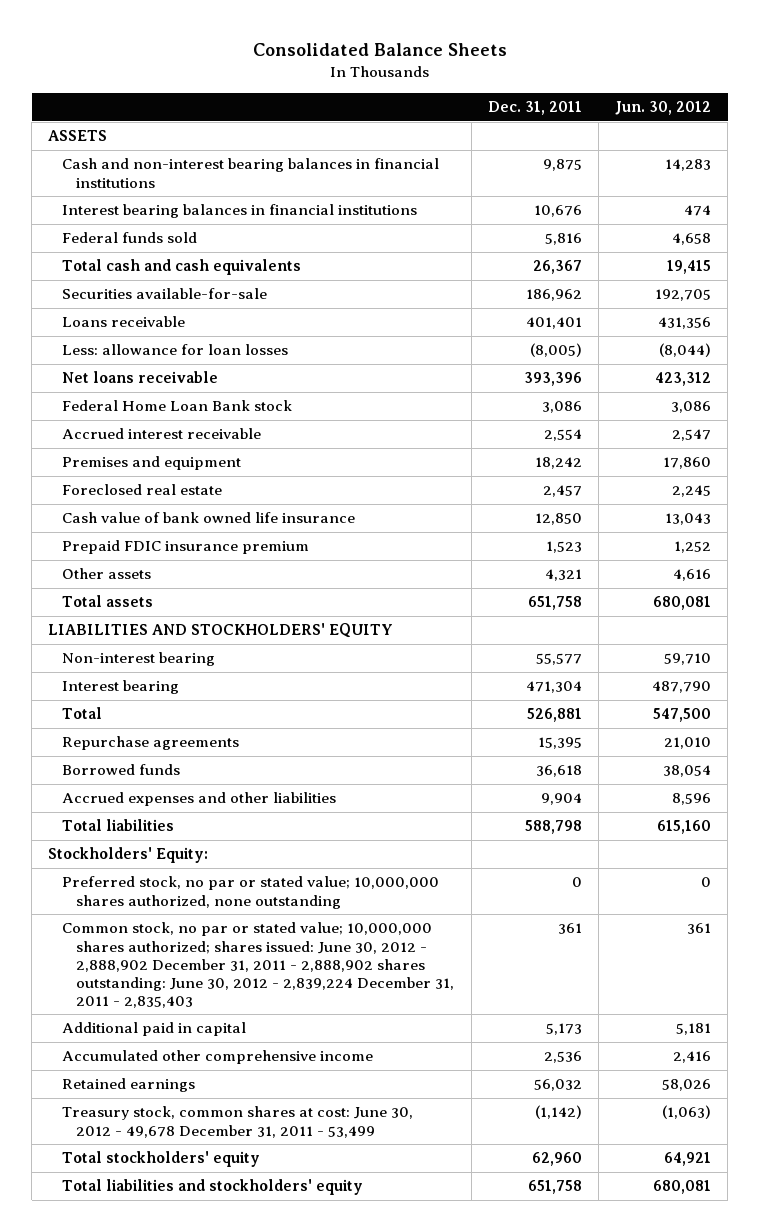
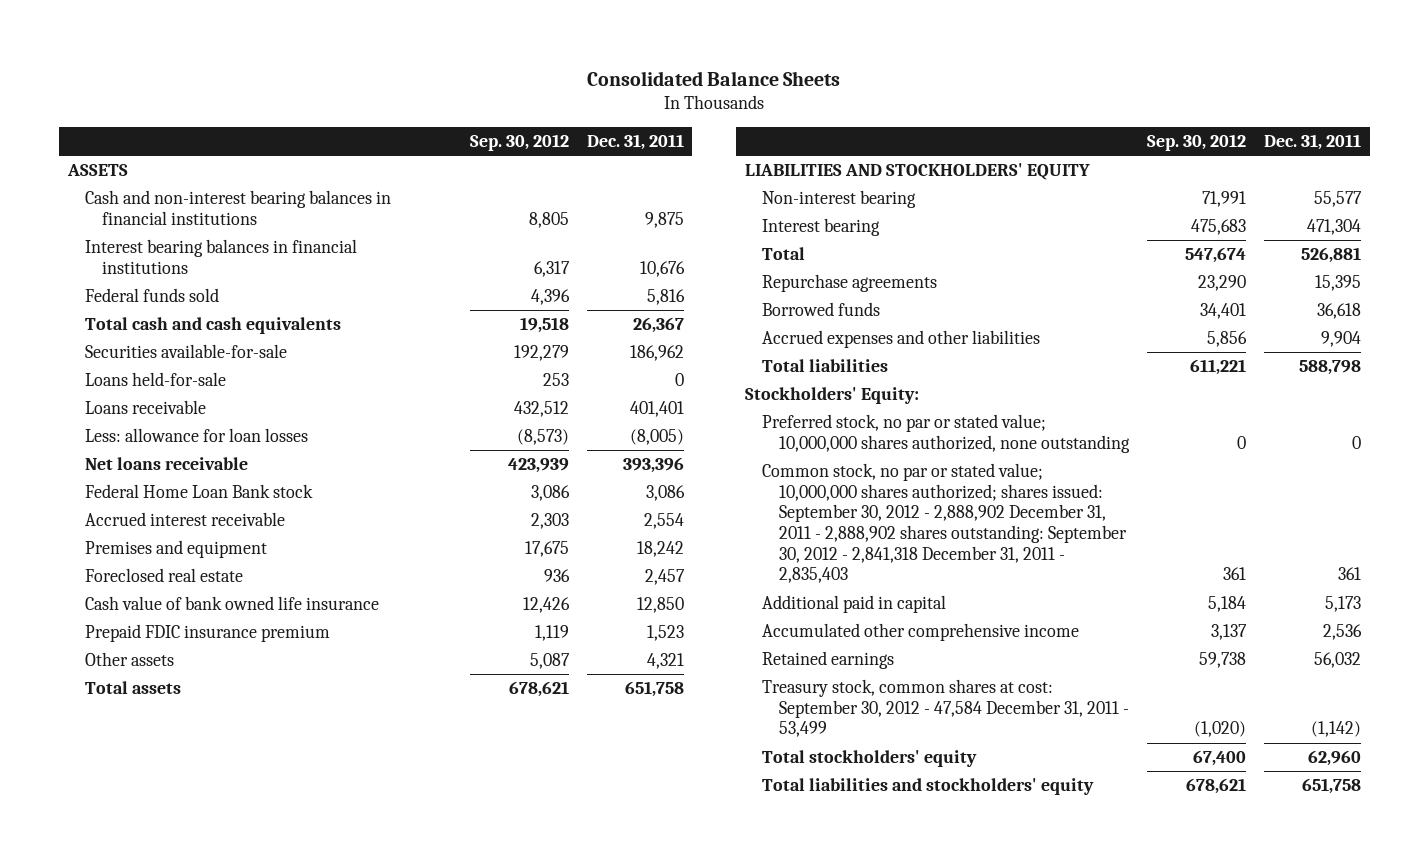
[615,101,712,116] Jun. 30, 2012 -> none
none -> [469,133,569,151] Sep. 30, 2012
none -> [84,372,226,387] Loans held-for-sale
[62,922,455,1008] Common stock, no par or stated value; 10,000,000 shares authorized; shares issued: June 30, 2012 - 2,888,902 December 31, 2011 - 2,888,902 shares outstanding: June 30, 2012 - 2,839,224 December 31, 2011 - 2,835,403 -> [762,463,1128,584] Common stock, no par or stated value; 10,000,000 shares authorized; shares issued: September 30, 2012 - 2,888,902 December 31, 2011 - 2,888,902 shares outstanding: September 30, 2012 - 2,841,318 December 31, 2011 - 2,835,403
[62,1106,414,1138] Treasury stock, common shares at cost: June 30, 2012 - 49,678 December 31, 2011 - 53,499 -> [762,679,1130,738] Treasury stock, common shares at cost: September 30, 2012 - 47,584 December 31, 2011 - 53,499

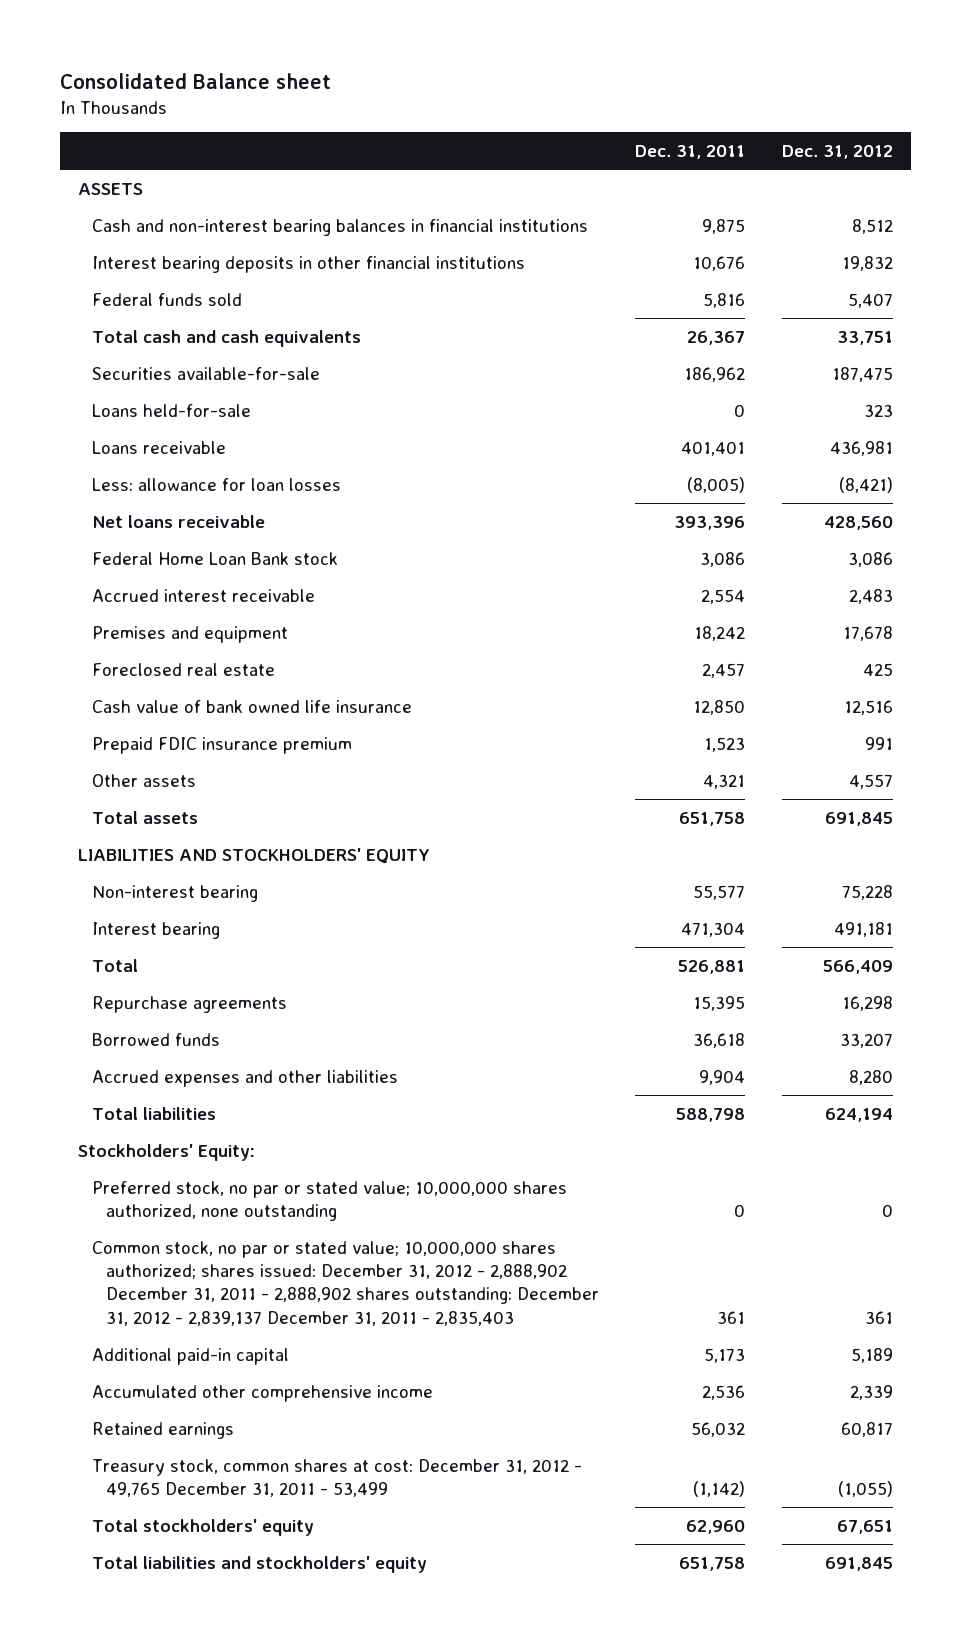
[587,70,841,86] Consolidated Balance Sheets -> [59,72,331,89] Consolidated Balance sheet
[469,133,569,151] Sep. 30, 2012 -> none
none -> [781,145,893,160] Dec. 31, 2012
[84,239,357,274] Interest bearing balances in financial institutions -> [92,255,526,273] Interest bearing deposits in other financial institutions
[762,463,1128,584] Common stock, no par or stated value; 10,000,000 shares authorized; shares issued: September 30, 2012 - 2,888,902 December 31, 2011 - 2,888,902 shares outstanding: September 30, 2012 - 2,841,318 December 31, 2011 - 2,835,403 -> [92,1240,600,1326] Common stock, no par or stated value; 10,000,000 shares authorized; shares issued: December 31, 2012 - 2,888,902 December 31, 2011 - 2,888,902 shares outstanding: December 31, 2012 - 2,839,137 December 31, 2011 - 2,835,403
[762,595,947,614] Additional paid in capital -> [92,1347,290,1365] Additional paid-in capital
[762,679,1130,738] Treasury stock, common shares at cost: September 30, 2012 - 47,584 December 31, 2011 - 53,499 -> [92,1458,583,1498] Treasury stock, common shares at cost: December 31, 2012 - 49,765 December 31, 2011 - 53,499

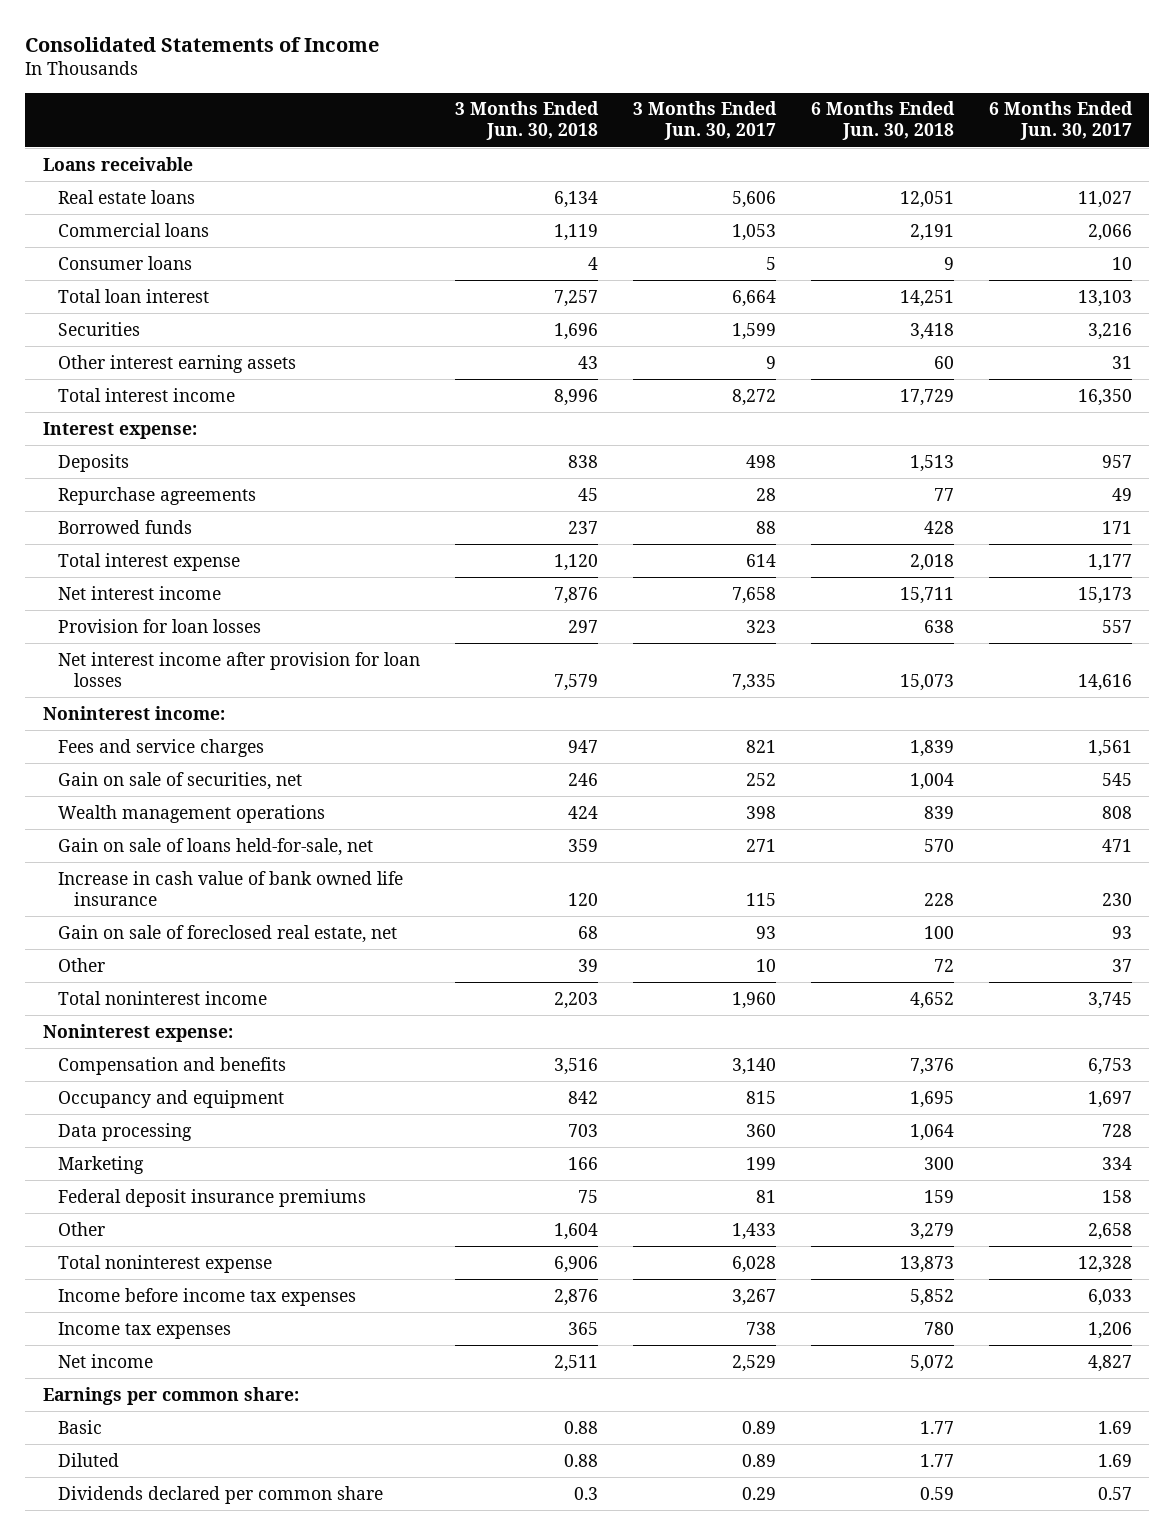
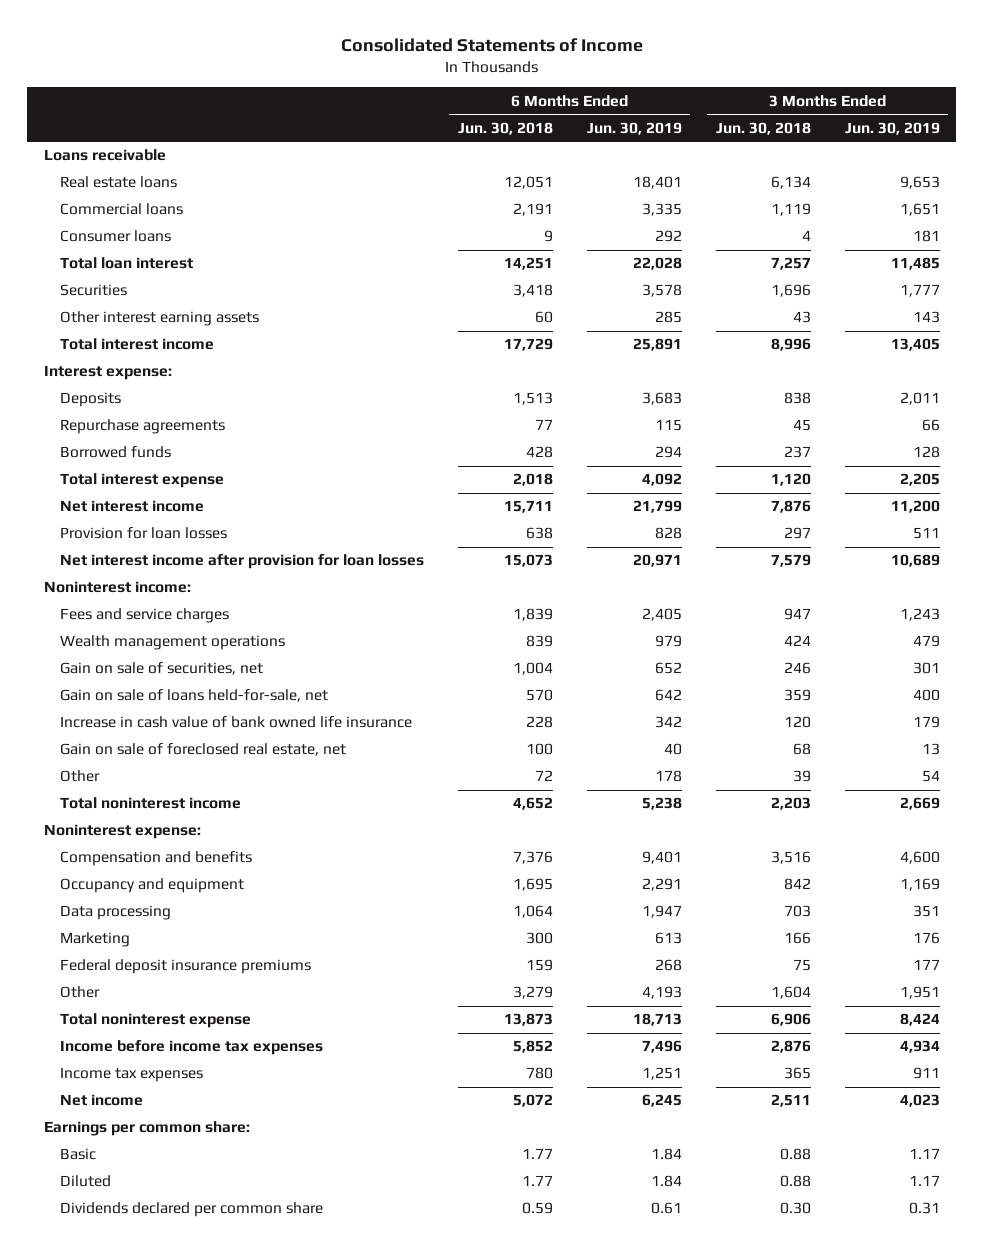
[632,101,777,141] 3 Months Ended Jun. 30, 2017 -> none
[988,101,1133,141] 6 Months Ended Jun. 30, 2017 -> none
none -> [586,121,682,135] Jun. 30, 2019
none -> [844,121,940,135] Jun. 30, 2019
[58,771,303,790] Gain on sale of securities, net -> [59,662,263,676] Gain on sale of securities, net
[574,1486,599,1500] 0.3 -> [779,1202,811,1215] 0.30

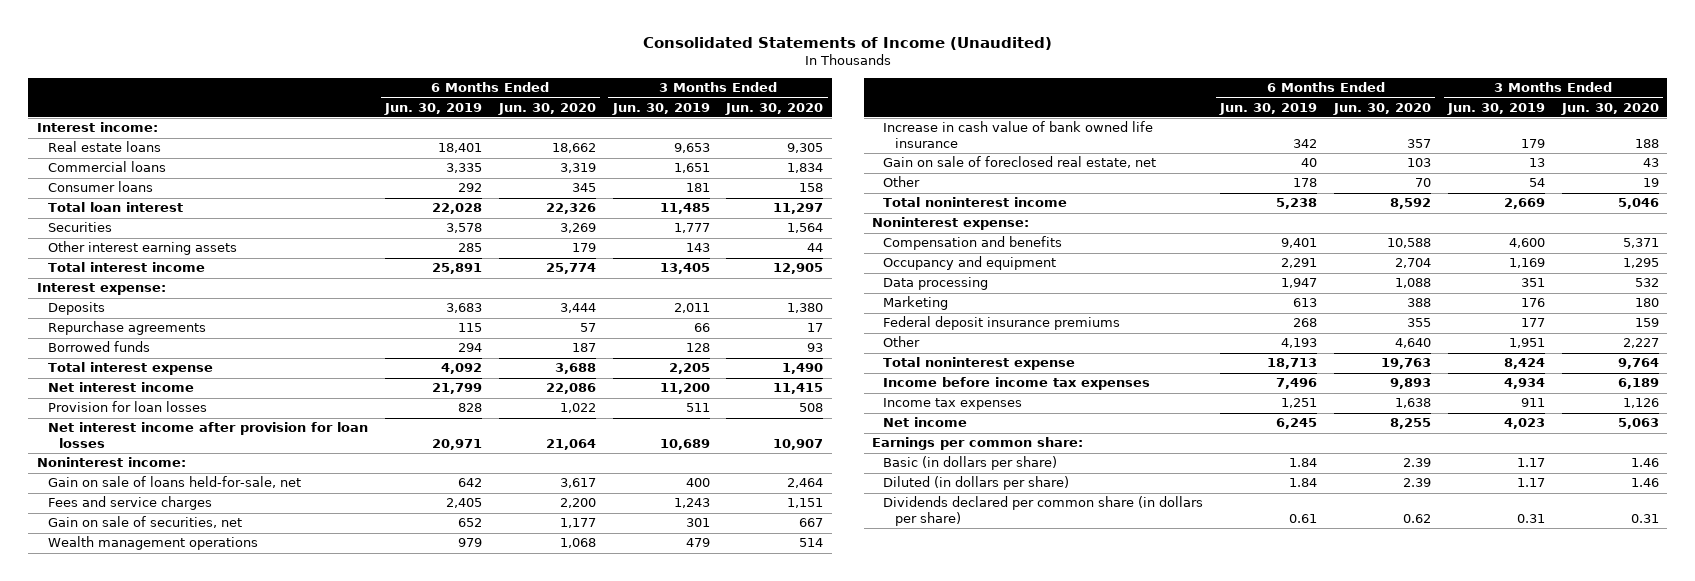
[340,37,643,52] Consolidated Statements of Income -> [642,36,1052,50] Consolidated Statements of Income (Unaudited)
[457,121,553,135] Jun. 30, 2018 -> none
[715,121,811,135] Jun. 30, 2018 -> none
none -> [497,102,596,115] Jun. 30, 2020
none -> [725,102,824,115] Jun. 30, 2020
[43,149,166,162] Loans receivable -> none
none -> [36,122,158,133] Interest income:
[59,689,328,703] Gain on sale of loans held-for-sale, net -> [48,476,302,489] Gain on sale of loans held-for-sale, net
[59,635,285,651] Wealth management operations -> [48,536,259,551] Wealth management operations
[59,1148,96,1161] Basic -> [883,456,1058,471] Basic (in dollars per share)
[59,1175,111,1188] Diluted -> [883,476,1070,491] Diluted (in dollars per share)
[59,1202,323,1218] Dividends declared per common share -> [883,496,1204,526] Dividends declared per common share (in dollars per share)

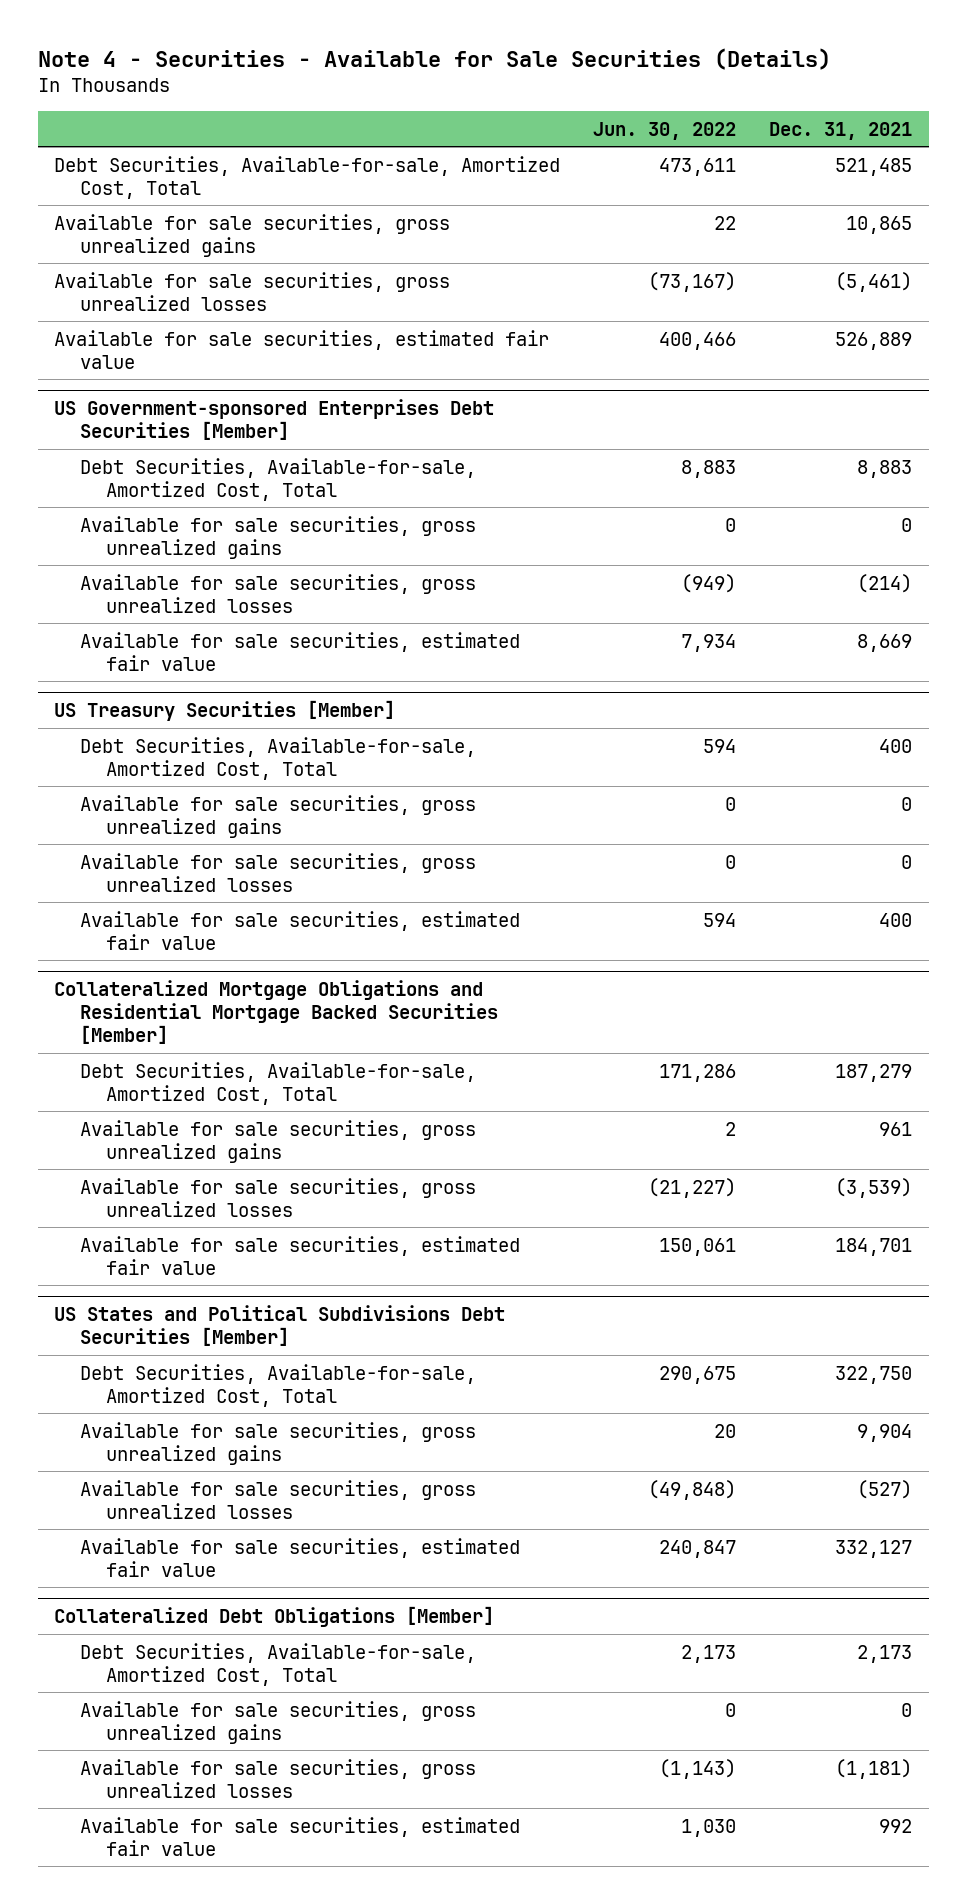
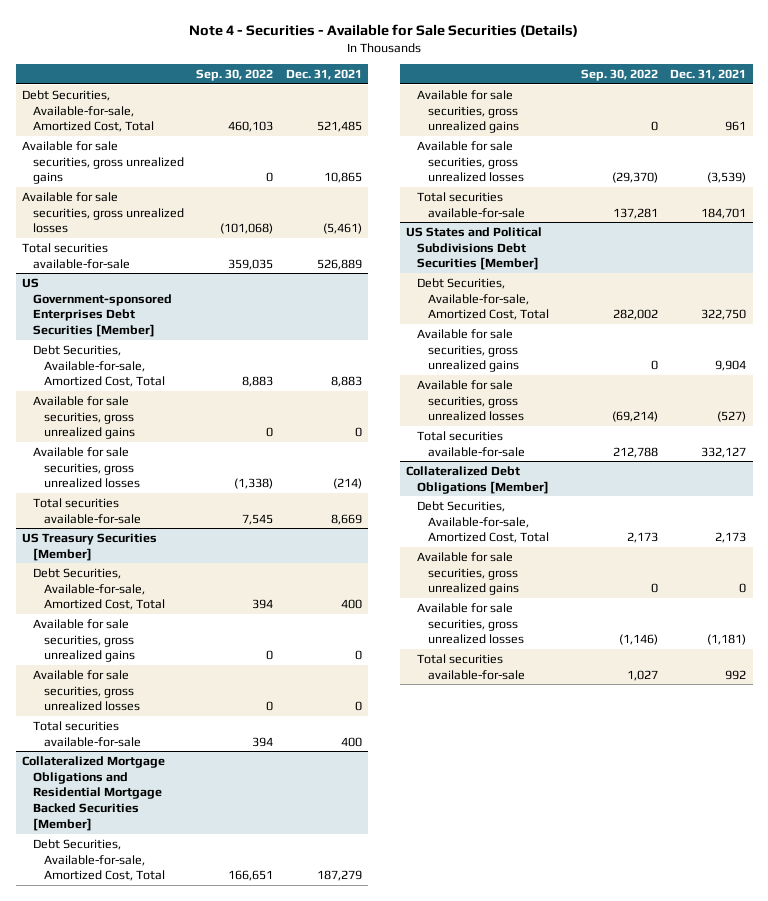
[593,121,737,140] Jun. 30, 2022 -> none
none -> [196,69,274,82] Sep. 30, 2022
[54,329,550,369] Available for sale securities, estimated fair value -> [21,242,130,269] Total securities available-for-sale
[80,631,521,671] Available for sale securities, estimated fair value -> [32,497,141,524] Total securities available-for-sale
[80,910,521,950] Available for sale securities, estimated fair value -> [32,720,141,747] Total securities available-for-sale
[80,1235,521,1275] Available for sale securities, estimated fair value -> [417,191,526,218] Total securities available-for-sale
[80,1537,521,1577] Available for sale securities, estimated fair value -> [417,430,526,457] Total securities available-for-sale
[80,1816,521,1856] Available for sale securities, estimated fair value -> [417,653,526,680] Total securities available-for-sale

